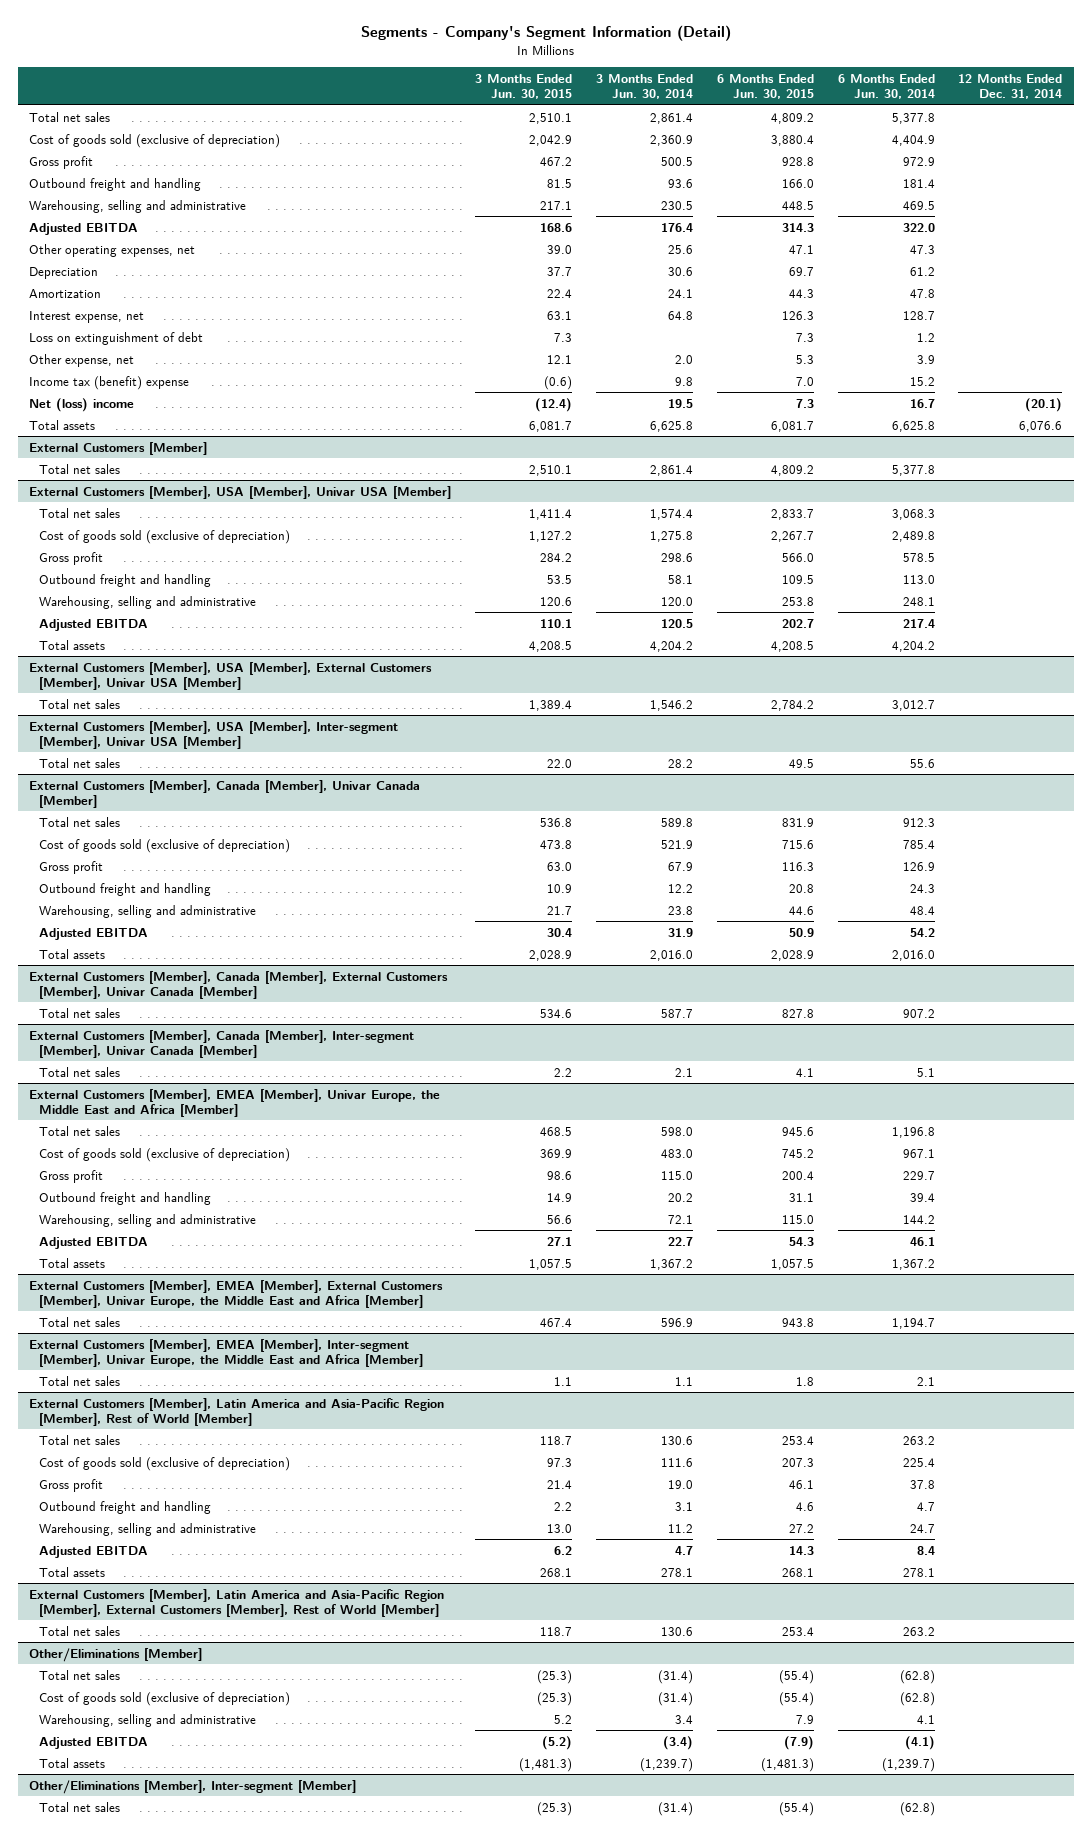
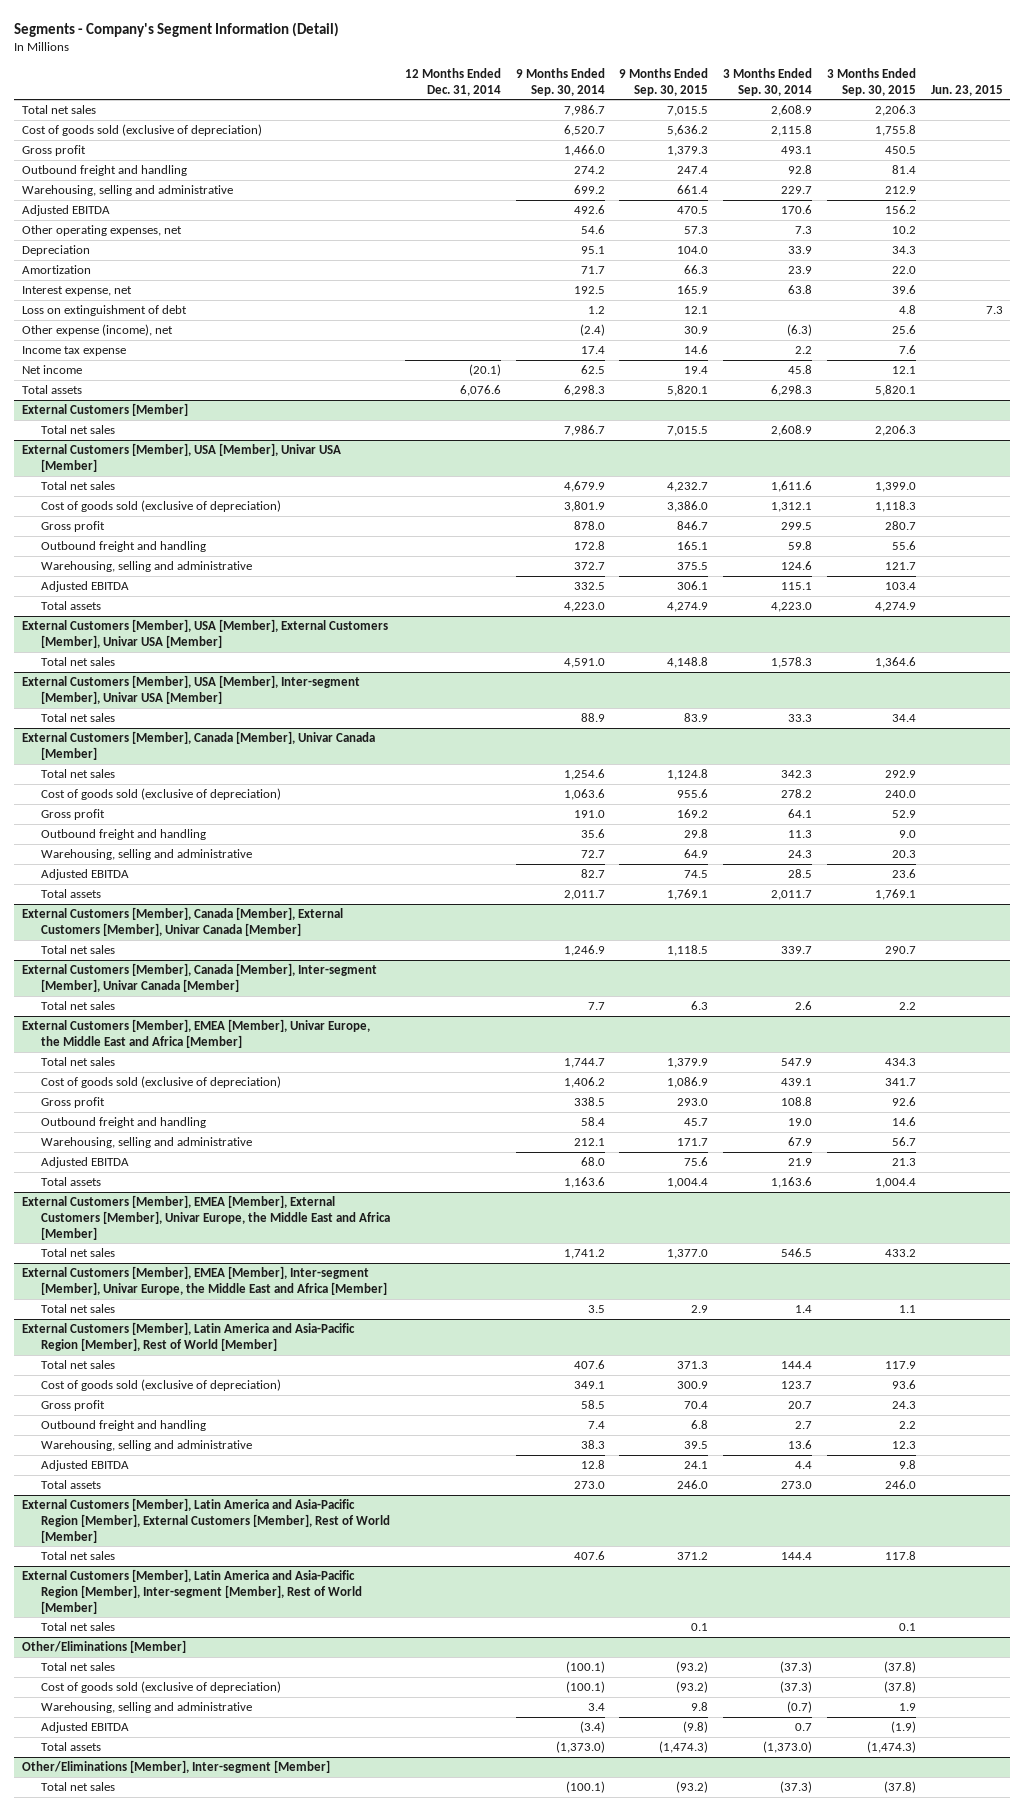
[475,74,573,99] 3 Months Ended Jun. 30, 2015 -> none
[596,74,694,99] 3 Months Ended Jun. 30, 2014 -> none
[716,74,814,99] 6 Months Ended Jun. 30, 2015 -> none
[837,74,935,99] 6 Months Ended Jun. 30, 2014 -> none
none -> [515,67,605,96] 9 Months Ended Sep. 30, 2014
none -> [619,67,709,96] 9 Months Ended Sep. 30, 2015
none -> [723,67,813,96] 3 Months Ended Sep. 30, 2014
none -> [826,67,916,96] 3 Months Ended Sep. 30, 2015
none -> [930,84,1003,96] Jun. 23, 2015
[29,353,135,367] Other expense, net -> [21,324,173,337] Other expense (income), net
[29,375,190,390] Income tax (benefit) expense -> [21,346,126,357] Income tax expense
[29,397,135,412] Net (loss) income -> [21,365,82,375] Net income
none -> [21,1569,363,1614] External Customers [Member], Latin America and Asia-Pacific Region [Member], Inter-segment [Member], Rest of World [Member]
none -> [41,1622,116,1632] Total net sales

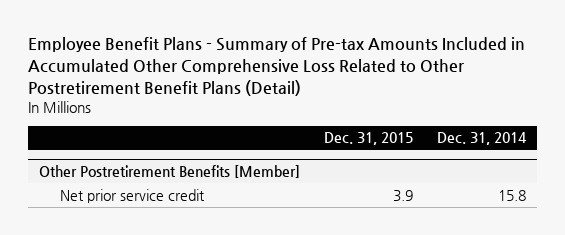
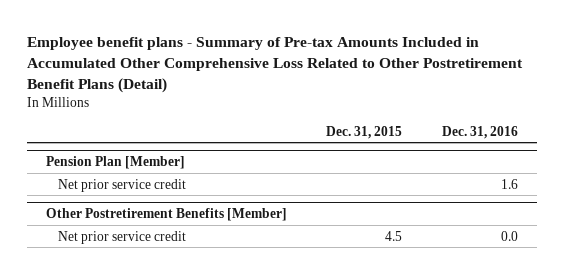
[27,37,525,96] Employee Benefit Plans - Summary of Pre-tax Amounts Included in Accumulated Other Comprehensive Loss Related to Other Postretirement Benefit Plans (Detail) -> [26,37,523,93] Employee benefit plans - Summary of Pre-tax Amounts Included in Accumulated Other Comprehensive Loss Related to Other Postretirement Benefit Plans (Detail)
[436,132,527,146] Dec. 31, 2014 -> none
none -> [441,125,518,139] Dec. 31, 2016
none -> [46,156,186,170] Pension Plan [Member]
none -> [58,178,187,192] Net prior service credit
[392,189,413,202] 3.9 -> [385,230,403,241] 4.5

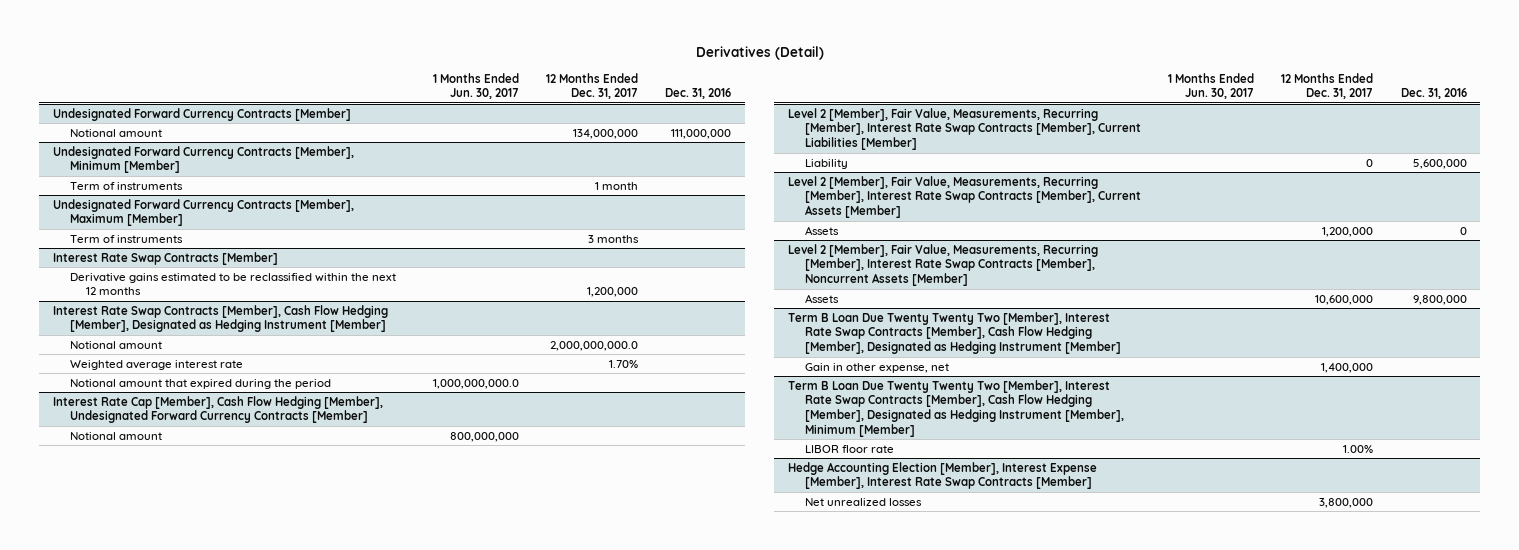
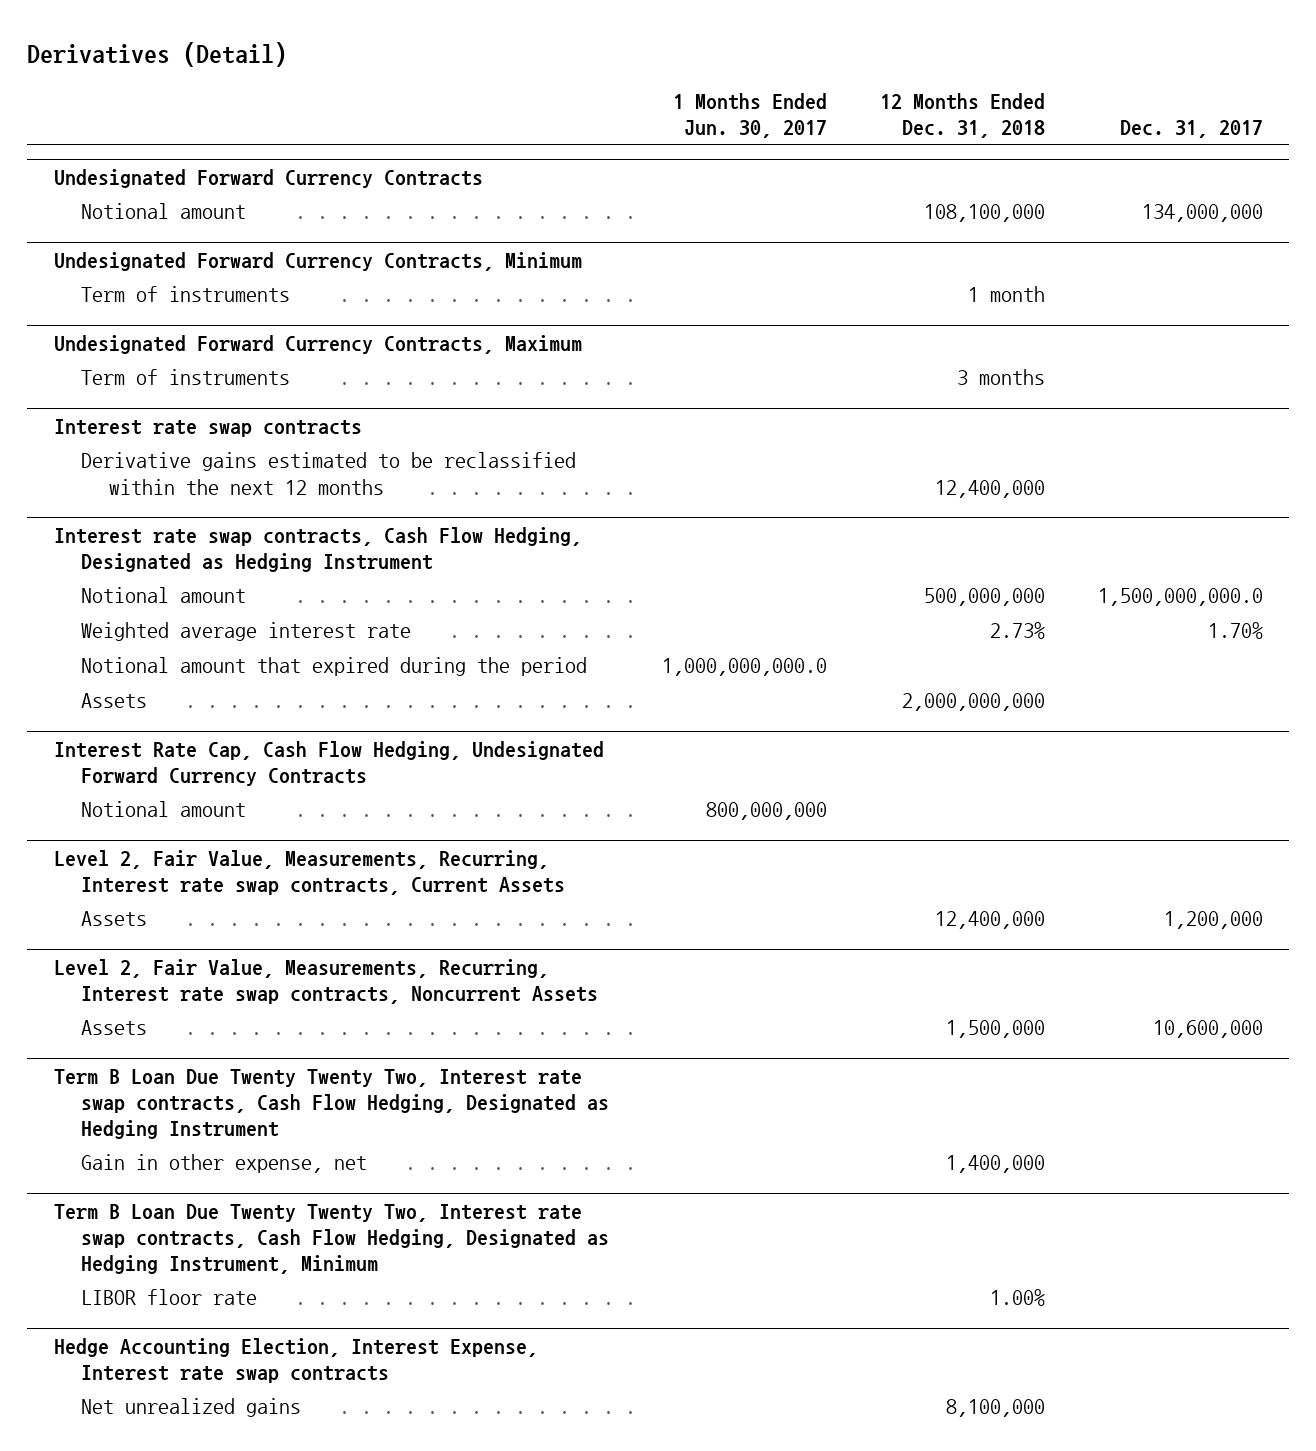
[546,72,639,100] 12 Months Ended Dec. 31, 2017 -> none
[665,88,732,100] Dec. 31, 2016 -> none
none -> [879,93,1045,139] 12 Months Ended Dec. 31, 2018
none -> [1119,120,1263,139] Dec. 31, 2017
[52,107,351,121] Undesignated Forward Currency Contracts [Member] -> [53,168,483,188] Undesignated Forward Currency Contracts
[52,145,354,174] Undesignated Forward Currency Contracts [Member], Minimum [Member] -> [53,251,582,271] Undesignated Forward Currency Contracts, Minimum
[52,198,354,227] Undesignated Forward Currency Contracts [Member], Maximum [Member] -> [53,334,582,354] Undesignated Forward Currency Contracts, Maximum
[52,251,278,265] Interest Rate Swap Contracts [Member] -> [53,418,362,437] Interest rate swap contracts
[52,304,388,333] Interest Rate Swap Contracts [Member], Cash Flow Hedging [Member], Designated as Hedging Instrument [Member] -> [53,526,582,572] Interest rate swap contracts, Cash Flow Hedging, Designated as Hedging Instrument
none -> [81,693,148,709] Assets
[52,395,383,424] Interest Rate Cap [Member], Cash Flow Hedging [Member], Undesignated Forward Currency Contracts [Member] -> [53,740,604,786] Interest Rate Cap, Cash Flow Hedging, Undesignated Forward Currency Contracts
[787,107,1141,151] Level 2 [Member], Fair Value, Measurements, Recurring [Member], Interest Rate Swap Contracts [Member], Current Liabilities [Member] -> none
[804,158,848,169] Liability -> none
[787,175,1141,219] Level 2 [Member], Fair Value, Measurements, Recurring [Member], Interest Rate Swap Contracts [Member], Current Assets [Member] -> [53,849,566,895] Level 2, Fair Value, Measurements, Recurring, Interest rate swap contracts, Current Assets
[787,243,1098,287] Level 2 [Member], Fair Value, Measurements, Recurring [Member], Interest Rate Swap Contracts [Member], Noncurrent Assets [Member] -> [53,958,599,1004] Level 2, Fair Value, Measurements, Recurring, Interest rate swap contracts, Noncurrent Assets
[787,311,1121,355] Term B Loan Due Twenty Twenty Two [Member], Interest Rate Swap Contracts [Member], Cash Flow Hedging [Member], Designated as Hedging Instrument [Member] -> [53,1068,610,1139] Term B Loan Due Twenty Twenty Two, Interest rate swap contracts, Cash Flow Hedging, Designated as Hedging Instrument
[787,379,1124,437] Term B Loan Due Twenty Twenty Two [Member], Interest Rate Swap Contracts [Member], Cash Flow Hedging [Member], Designated as Hedging Instrument [Member], Minimum [Member] -> [53,1203,610,1274] Term B Loan Due Twenty Twenty Two, Interest rate swap contracts, Cash Flow Hedging, Designated as Hedging Instrument, Minimum
[787,461,1097,490] Hedge Accounting Election [Member], Interest Expense [Member], Interest Rate Swap Contracts [Member] -> [53,1337,538,1383] Hedge Accounting Election, Interest Expense, Interest rate swap contracts
[804,497,922,506] Net unrealized losses -> [81,1398,302,1418] Net unrealized gains

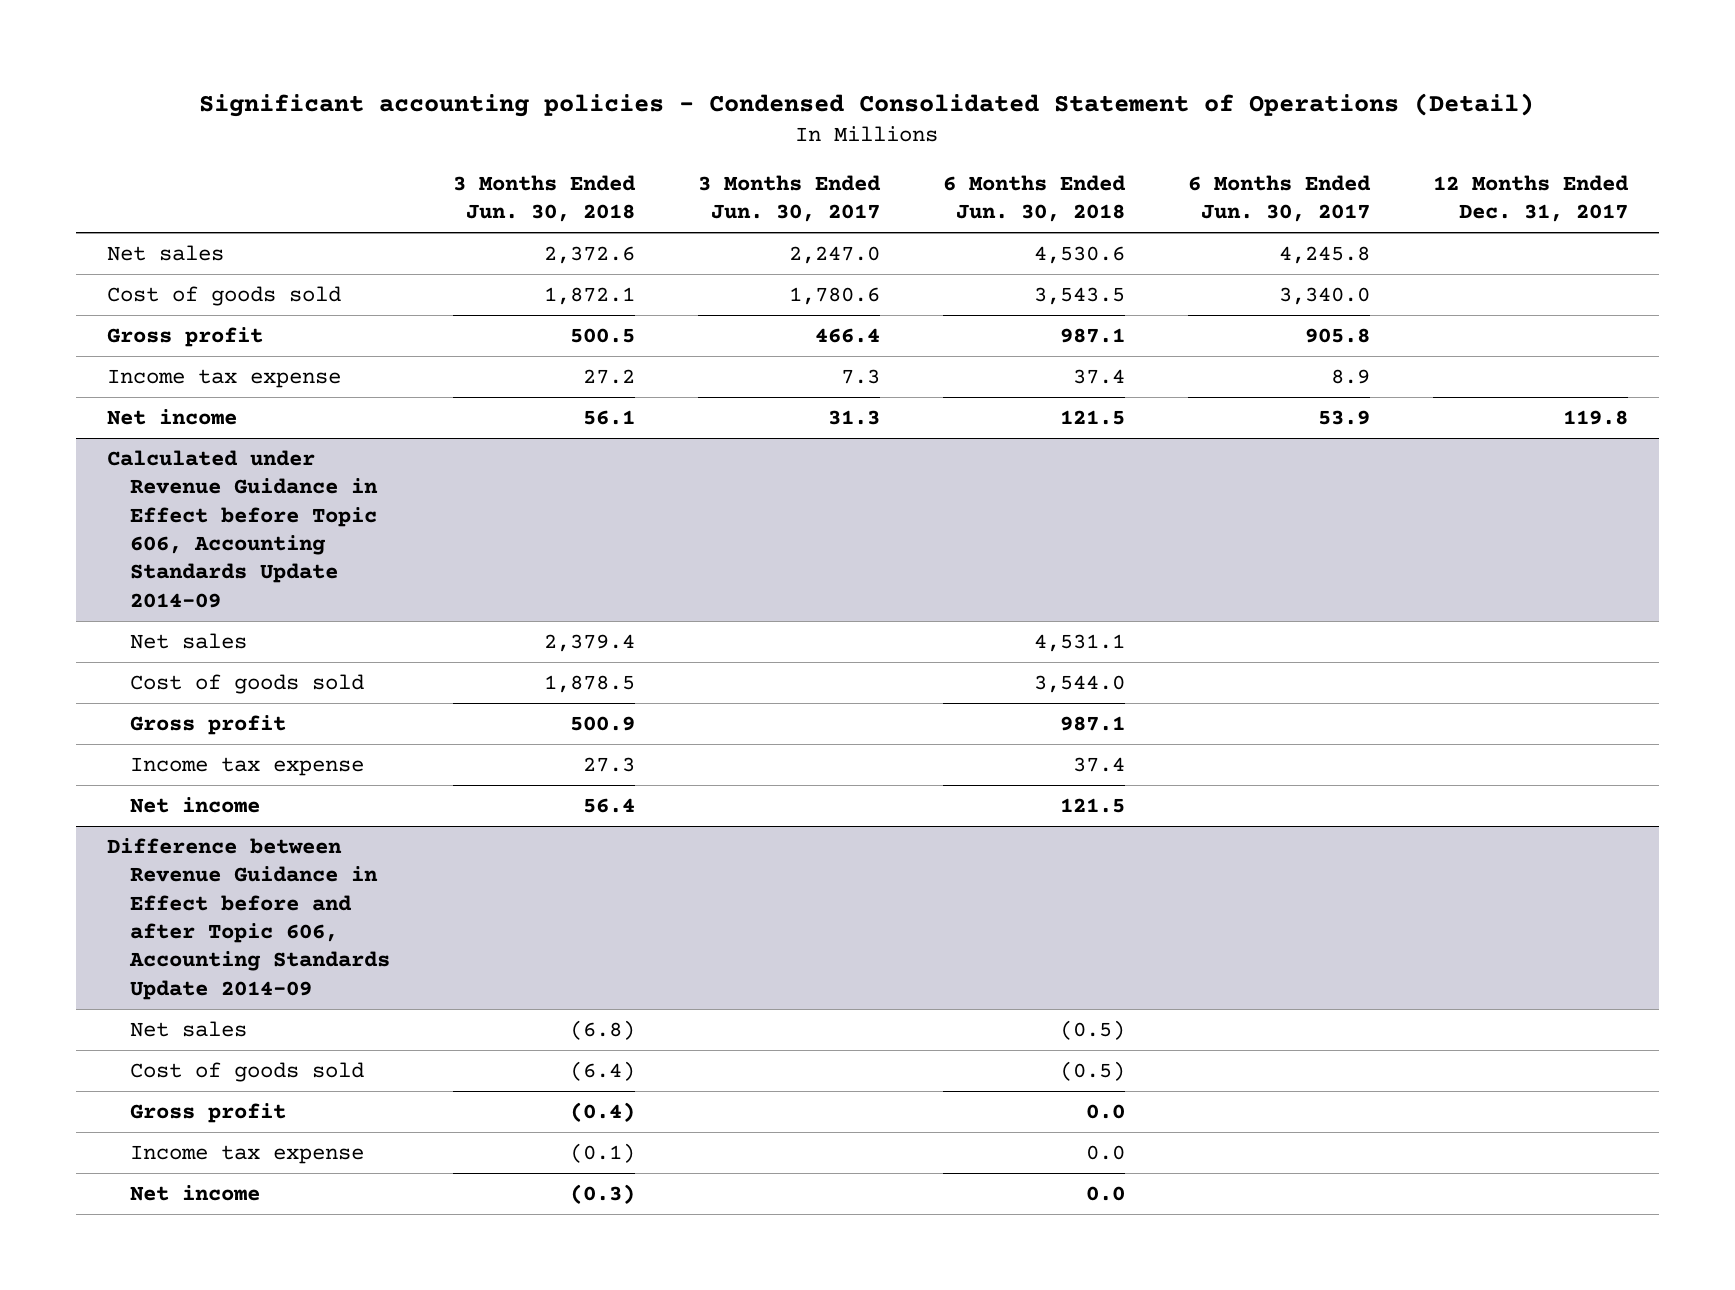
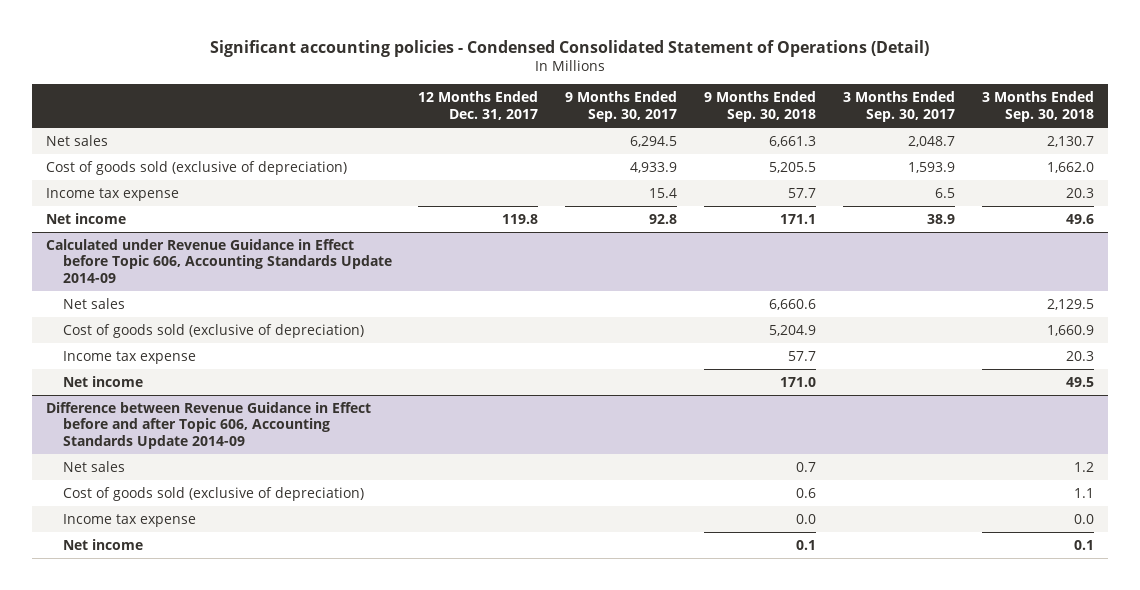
[452,175,636,223] 3 Months Ended Jun. 30, 2018 -> none
[697,175,881,223] 3 Months Ended Jun. 30, 2017 -> none
[942,175,1126,223] 6 Months Ended Jun. 30, 2018 -> none
[1187,175,1371,223] 6 Months Ended Jun. 30, 2017 -> none
none -> [565,91,678,122] 9 Months Ended Sep. 30, 2017
none -> [704,91,817,122] 9 Months Ended Sep. 30, 2018
none -> [843,91,956,122] 3 Months Ended Sep. 30, 2017
none -> [982,91,1095,122] 3 Months Ended Sep. 30, 2018
[107,326,264,347] Gross profit -> none
[107,285,342,306] Cost of goods sold -> [45,160,347,175] Cost of goods sold (exclusive of depreciation)
[129,714,286,735] Gross profit -> none
[129,673,364,694] Cost of goods sold -> [62,323,364,338] Cost of goods sold (exclusive of depreciation)
[129,1102,286,1123] Gross profit -> none
[129,1061,364,1082] Cost of goods sold -> [62,486,364,501] Cost of goods sold (exclusive of depreciation)

